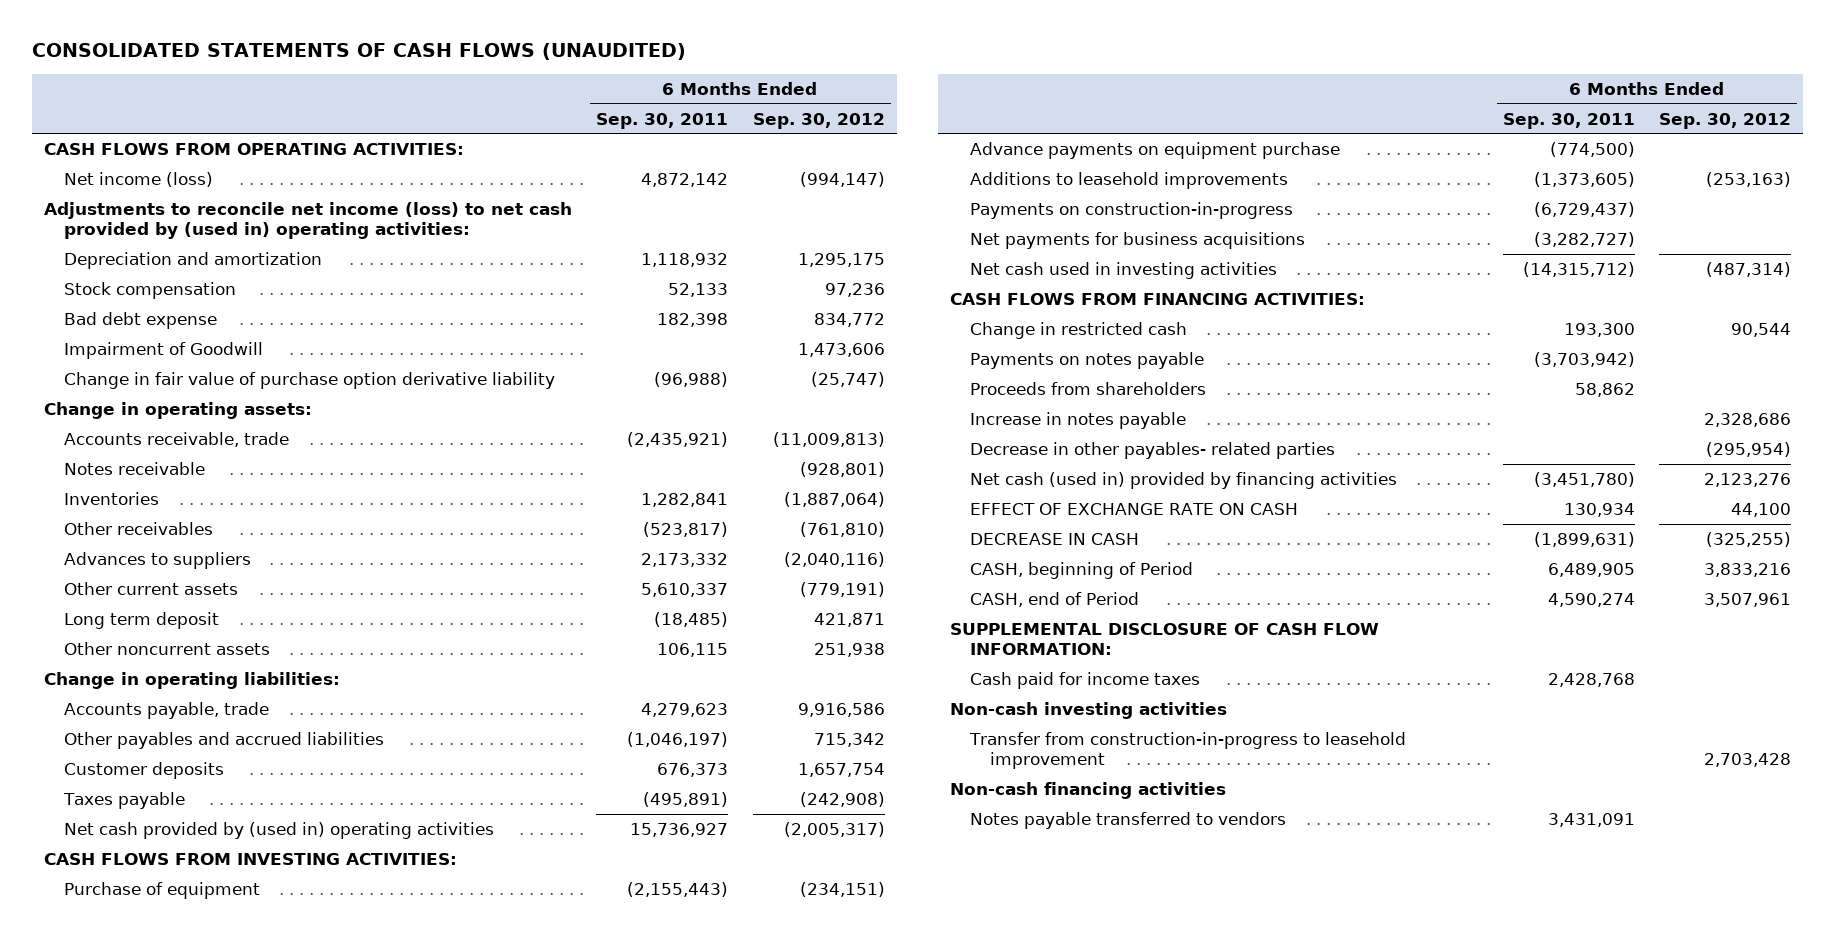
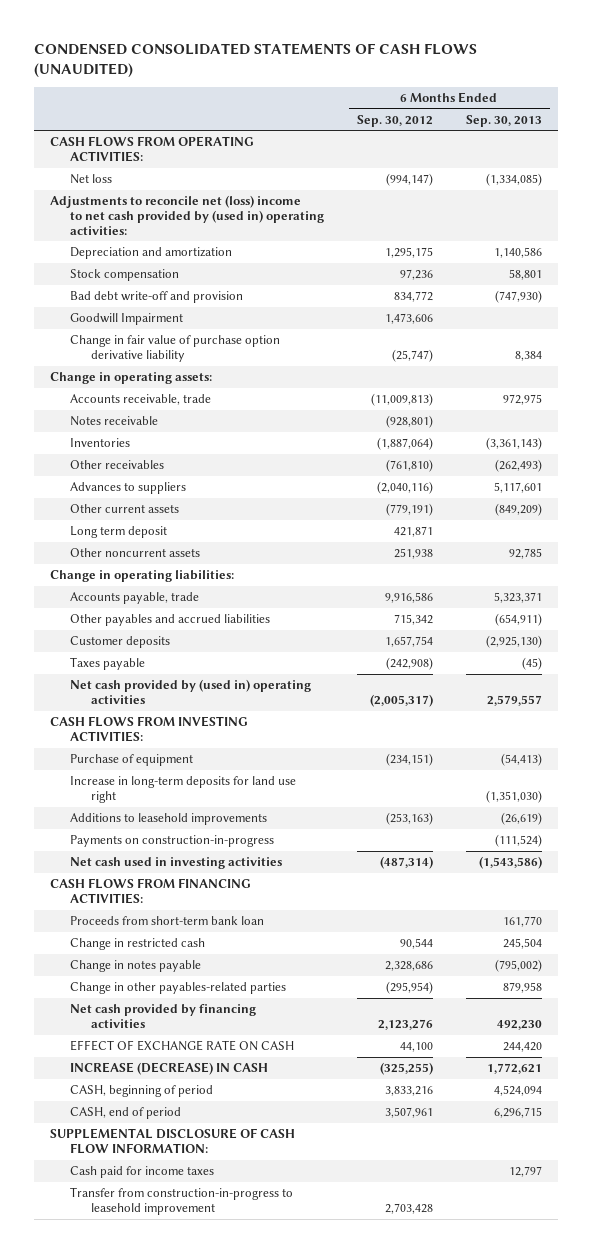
[31,43,686,61] CONSOLIDATED STATEMENTS OF CASH FLOWS (UNAUDITED) -> [34,43,478,79] CONDENSED CONSOLIDATED STATEMENTS OF CASH FLOWS (UNAUDITED)
[596,112,729,129] Sep. 30, 2011 -> none
none -> [465,114,542,127] Sep. 30, 2013
[63,171,213,187] Net income (loss) -> [70,174,113,185] Net loss
[43,201,572,240] Adjustments to reconcile net income (loss) to net cash provided by (used in) operating activities: -> [50,195,325,235] Adjustments to reconcile net (loss) income to net cash provided by (used in) operating activities:
[63,311,217,329] Bad debt expense -> [70,291,244,304] Bad debt write-off and provision
[63,341,263,359] Impairment of Goodwill -> [70,313,184,326] Goodwill Impairment
[970,141,1341,159] Advance payments on equipment purchase -> none
none -> [70,776,297,803] Increase in long-term deposits for land use right
[970,231,1306,249] Net payments for business acquisitions -> none
none -> [70,916,265,926] Proceeds from short-term bank loan
[970,351,1205,369] Payments on notes payable -> none
[970,381,1207,395] Proceeds from shareholders -> none
[970,411,1187,429] Increase in notes payable -> [70,960,202,973] Change in notes payable
[970,441,1336,459] Decrease in other payables- related parties -> [70,982,287,995] Change in other payables-related parties
[970,471,1398,489] Net cash (used in) provided by financing activities -> [70,1004,257,1028] Net cash provided by financing activities
[970,532,1140,545] DECREASE IN CASH -> [70,1062,269,1076] INCREASE (DECREASE) IN CASH
[970,561,1194,579] CASH, beginning of Period -> [70,1085,214,1098] CASH, beginning of period
[970,591,1140,607] CASH, end of Period -> [70,1107,182,1120] CASH, end of period
[950,701,1228,719] Non-cash investing activities -> none
[950,781,1227,799] Non-cash financing activities -> none
[970,811,1287,829] Notes payable transferred to vendors -> none

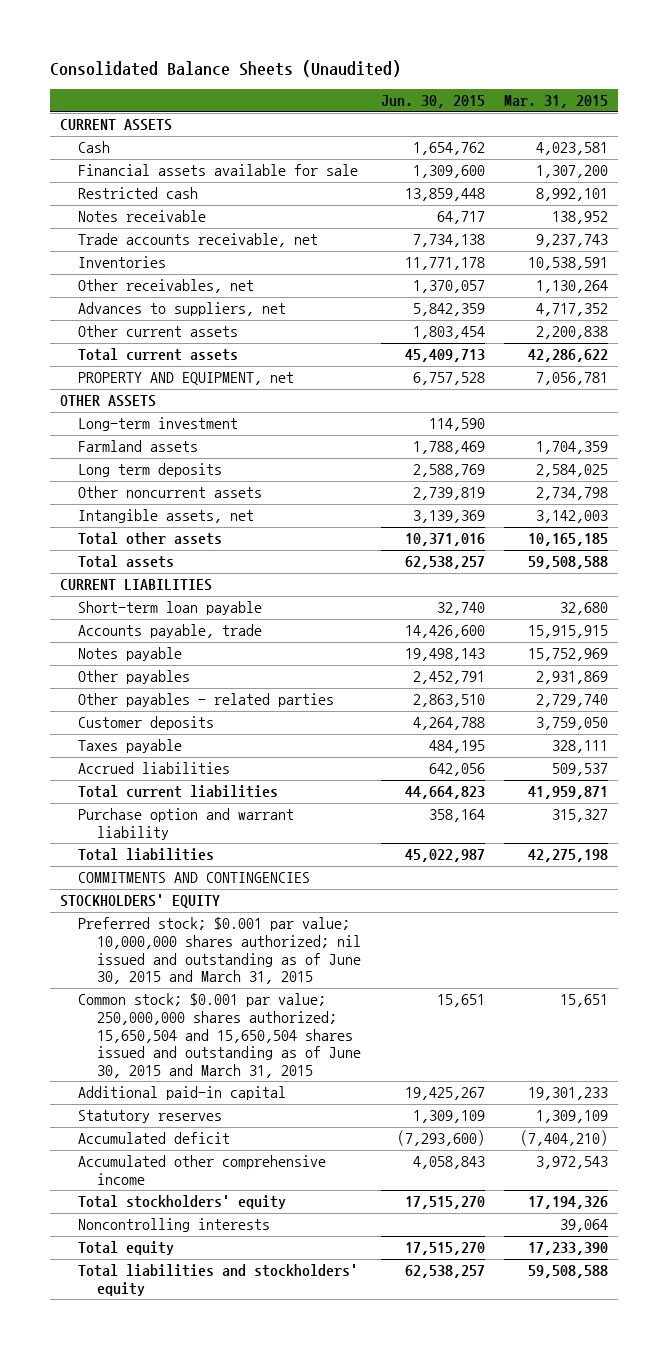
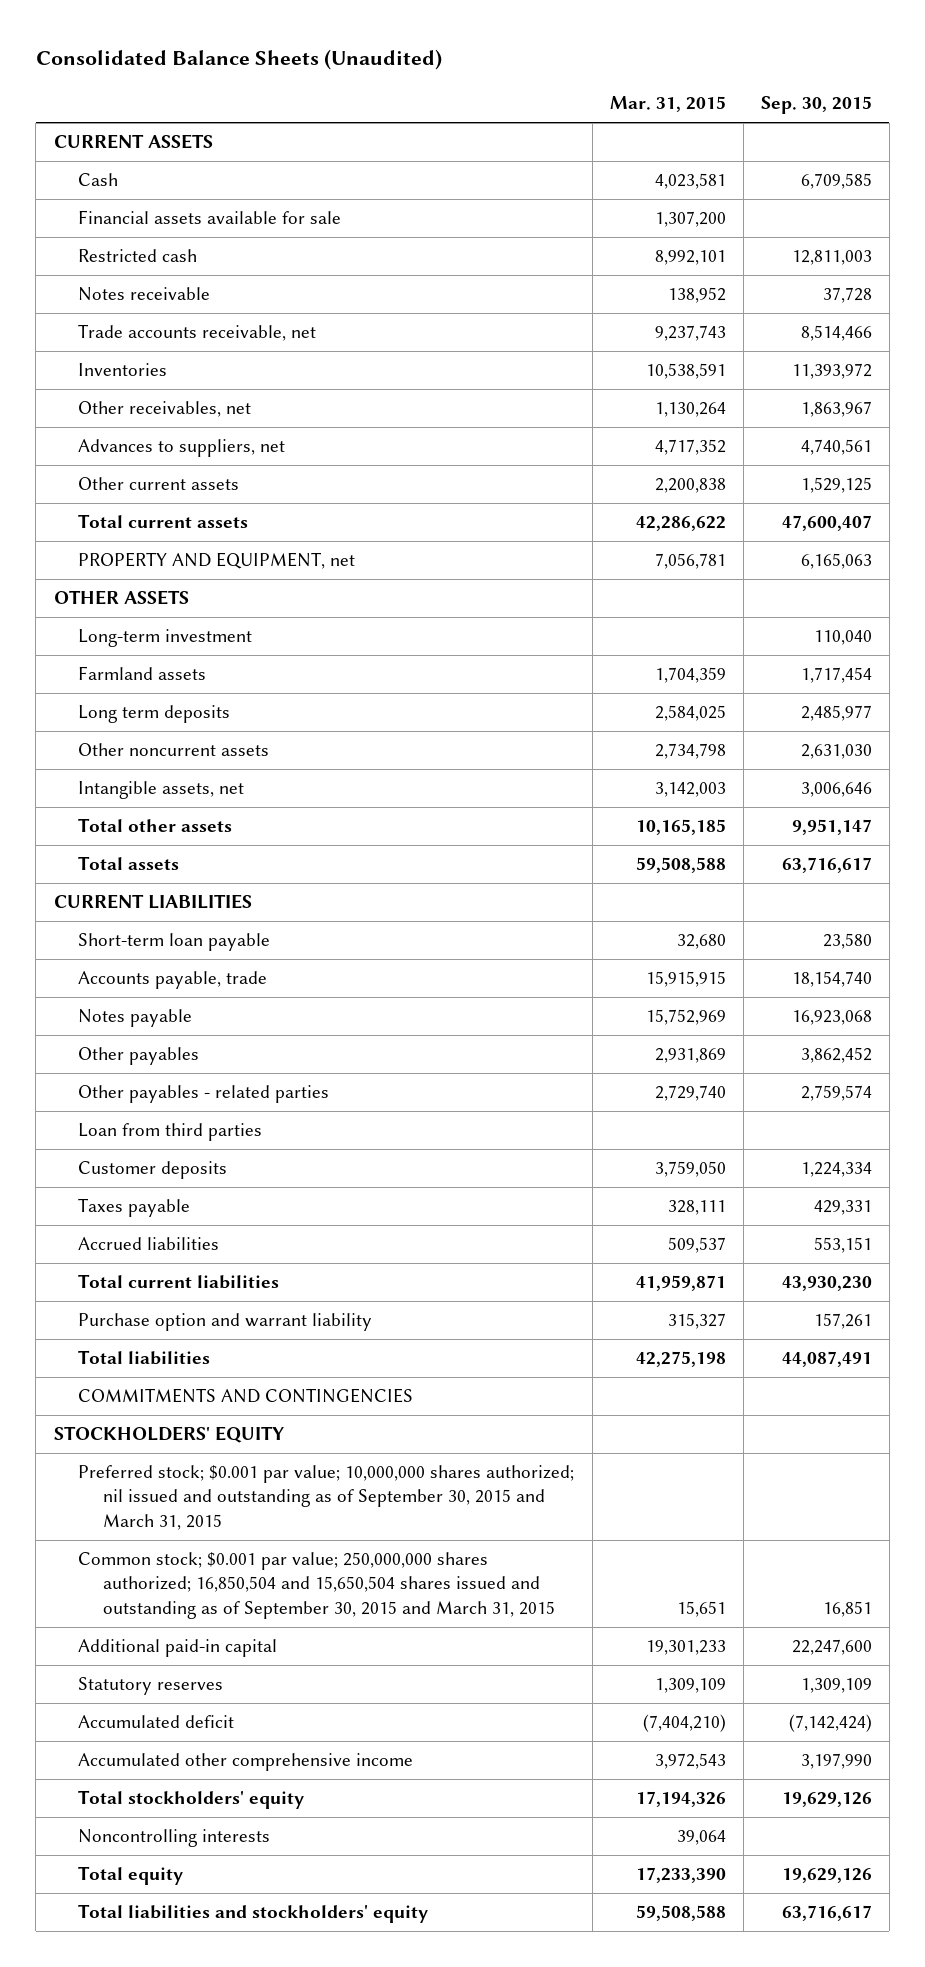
[380,95,485,109] Jun. 30, 2015 -> none
none -> [760,96,872,115] Sep. 30, 2015
none -> [78,1123,263,1142] Loan from third parties
[78,917,361,985] Preferred stock; $0.001 par value; 10,000,000 shares authorized; nil issued and outstanding as of June 30, 2015 and March 31, 2015 -> [78,1465,575,1530] Preferred stock; $0.001 par value; 10,000,000 shares authorized; nil issued and outstanding as of September 30, 2015 and March 31, 2015
[78,993,361,1078] Common stock; $0.001 par value; 250,000,000 shares authorized; 15,650,504 and 15,650,504 shares issued and outstanding as of June 30, 2015 and March 31, 2015 -> [78,1552,556,1619] Common stock; $0.001 par value; 250,000,000 shares authorized; 16,850,504 and 15,650,504 shares issued and outstanding as of September 30, 2015 and March 31, 2015

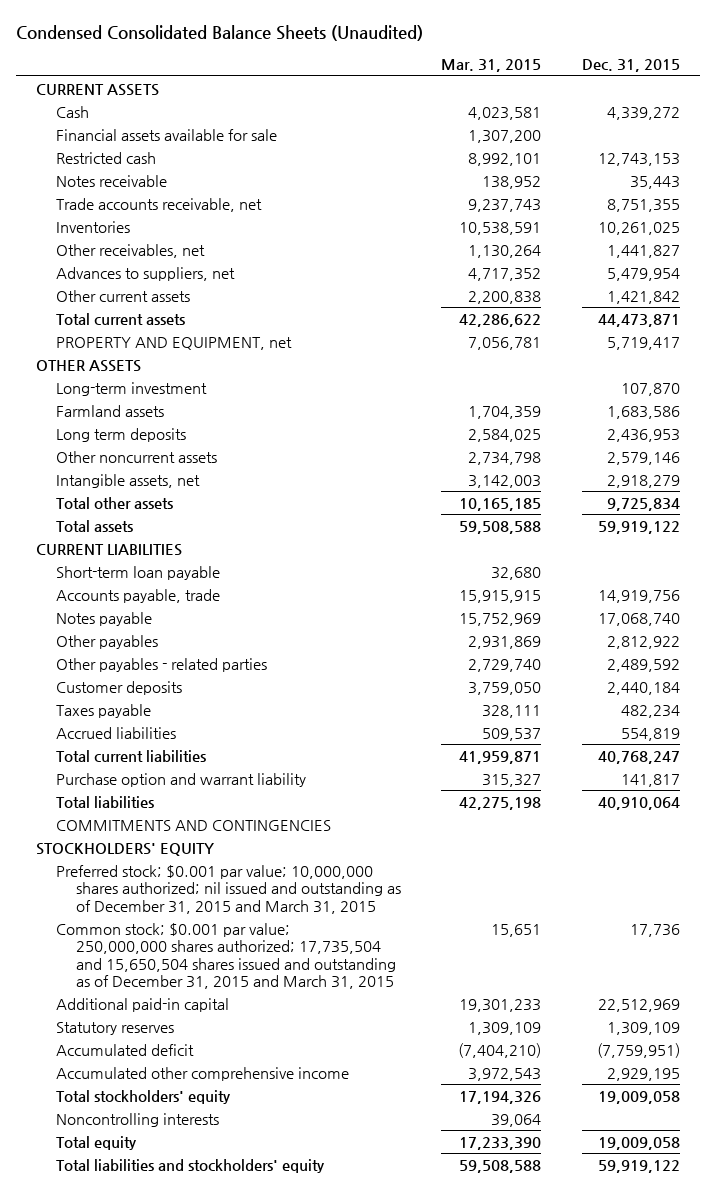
[35,49,442,71] Consolidated Balance Sheets (Unaudited) -> [15,25,423,42] Condensed Consolidated Balance Sheets (Unaudited)
[760,96,872,115] Sep. 30, 2015 -> none
none -> [582,59,681,73] Dec. 31, 2015
[78,1123,263,1142] Loan from third parties -> none
[78,1465,575,1530] Preferred stock; $0.001 par value; 10,000,000 shares authorized; nil issued and outstanding as of September 30, 2015 and March 31, 2015 -> [55,864,401,914] Preferred stock; $0.001 par value; 10,000,000 shares authorized; nil issued and outstanding as of December 31, 2015 and March 31, 2015
[78,1552,556,1619] Common stock; $0.001 par value; 250,000,000 shares authorized; 16,850,504 and 15,650,504 shares issued and outstanding as of September 30, 2015 and March 31, 2015 -> [55,922,396,989] Common stock; $0.001 par value; 250,000,000 shares authorized; 17,735,504 and 15,650,504 shares issued and outstanding as of December 31, 2015 and March 31, 2015

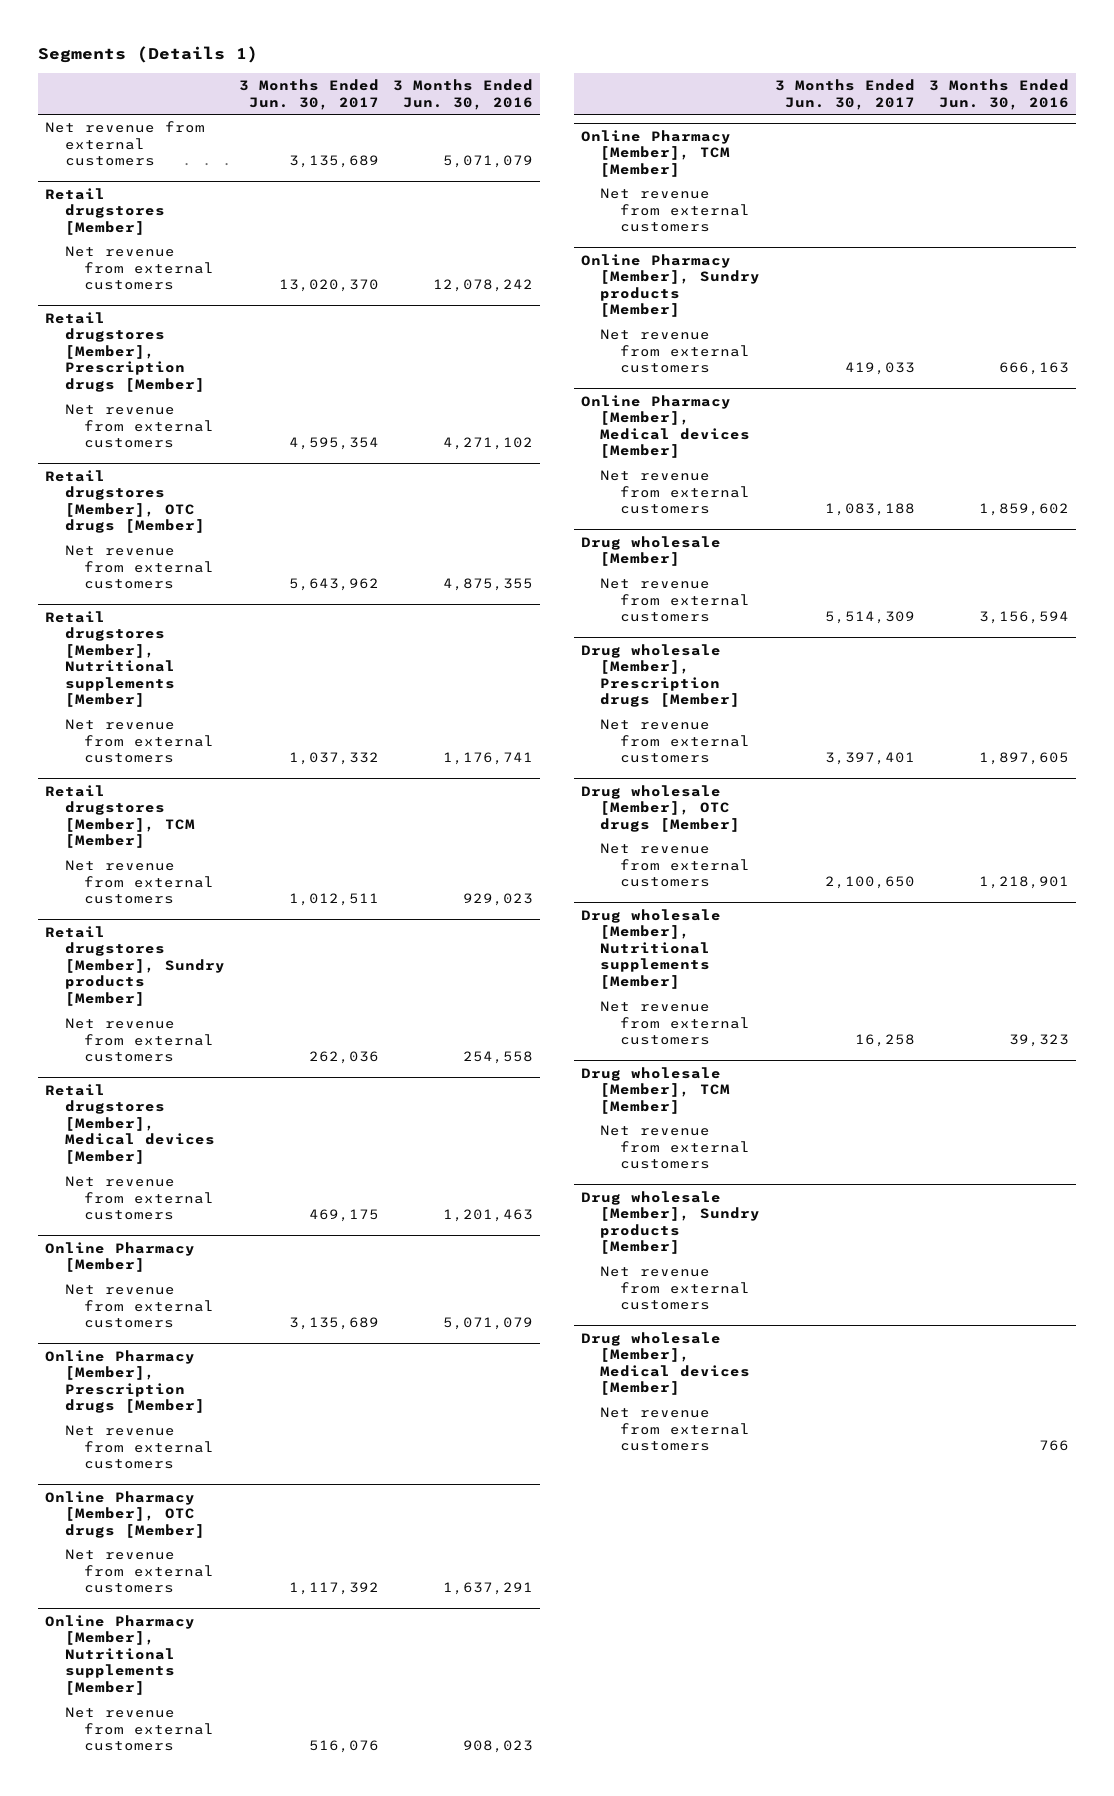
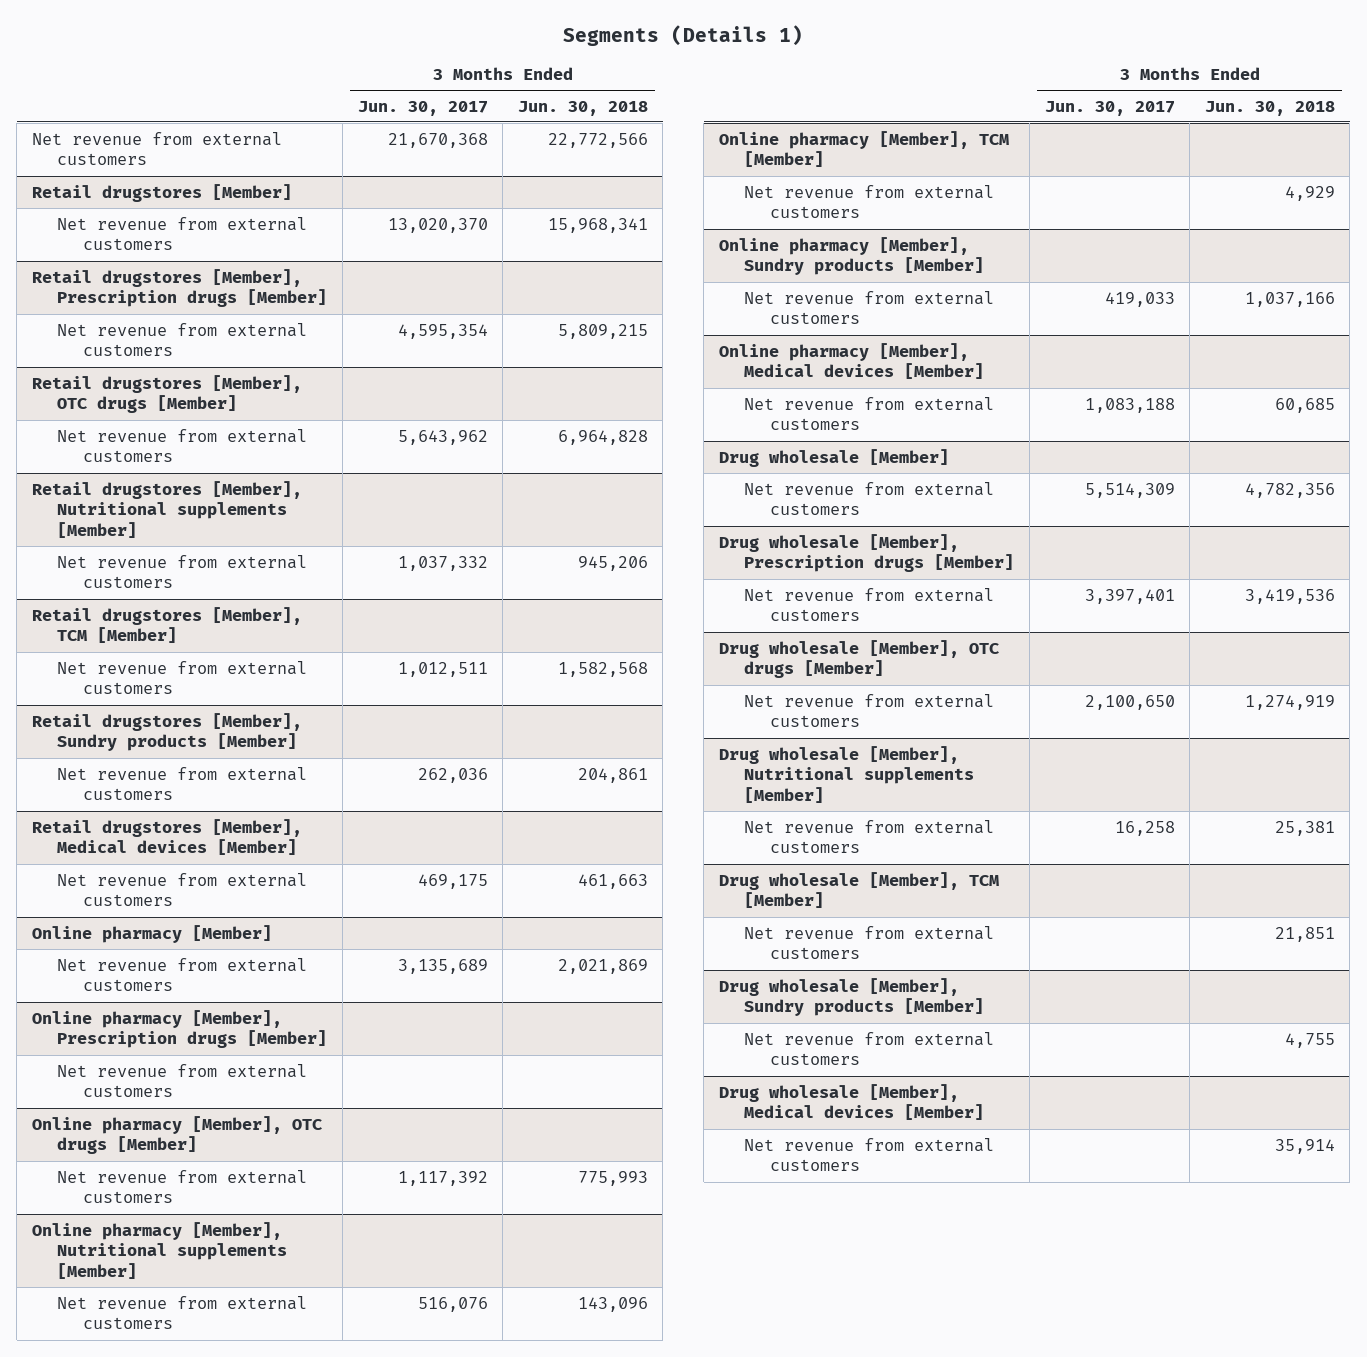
[393,79,534,110] 3 Months Ended Jun. 30, 2016 -> none
none -> [517,100,648,116] Jun. 30, 2018
[288,155,379,169] 3,135,689 -> [387,132,488,148] 21,670,368
[45,1241,196,1273] Online Pharmacy [Member] -> [31,924,272,943] Online pharmacy [Member]
[45,1349,205,1414] Online Pharmacy [Member], Prescription drugs [Member] -> [31,1009,328,1049] Online pharmacy [Member], Prescription drugs [Member]
[45,1490,205,1538] Online Pharmacy [Member], OTC drugs [Member] -> [31,1115,322,1155] Online pharmacy [Member], OTC drugs [Member]
[45,1614,196,1695] Online Pharmacy [Member], Nutritional supplements [Member] -> [31,1221,288,1280] Online pharmacy [Member], Nutritional supplements [Member]
[581,129,732,177] Online Pharmacy [Member], TCM [Member] -> [718,130,1009,168] Online pharmacy [Member], TCM [Member]
[581,253,761,318] Online Pharmacy [Member], Sundry products [Member] -> [718,236,985,276] Online pharmacy [Member], Sundry products [Member]
[581,394,751,459] Online Pharmacy [Member], Medical devices [Member] -> [718,342,985,380] Online pharmacy [Member], Medical devices [Member]

